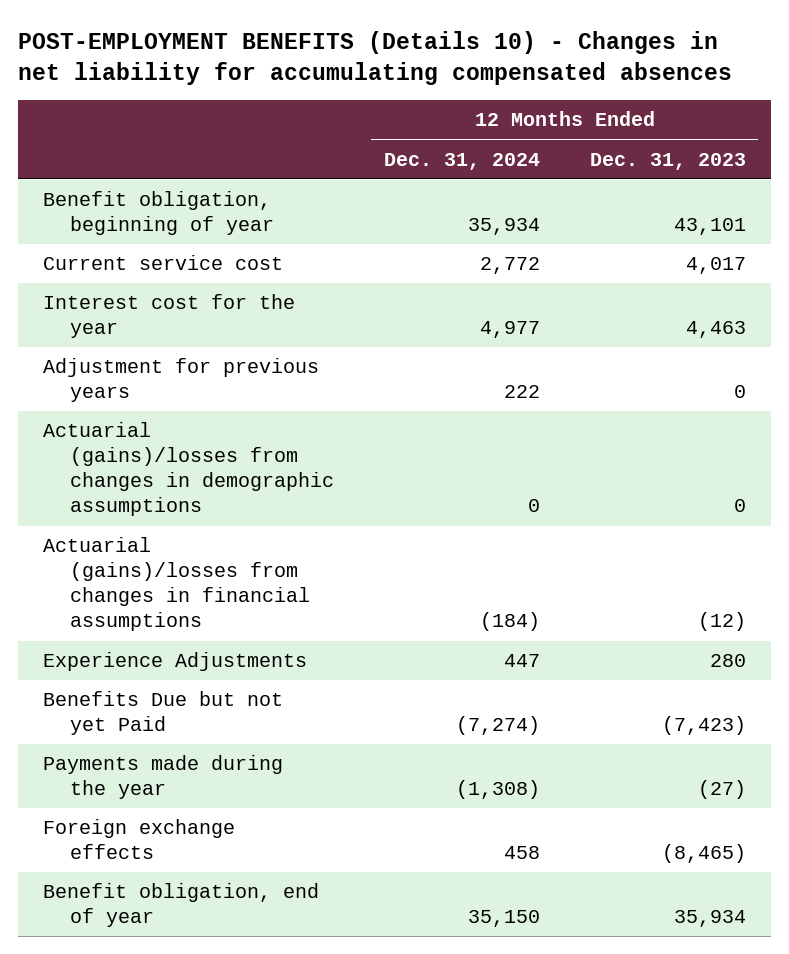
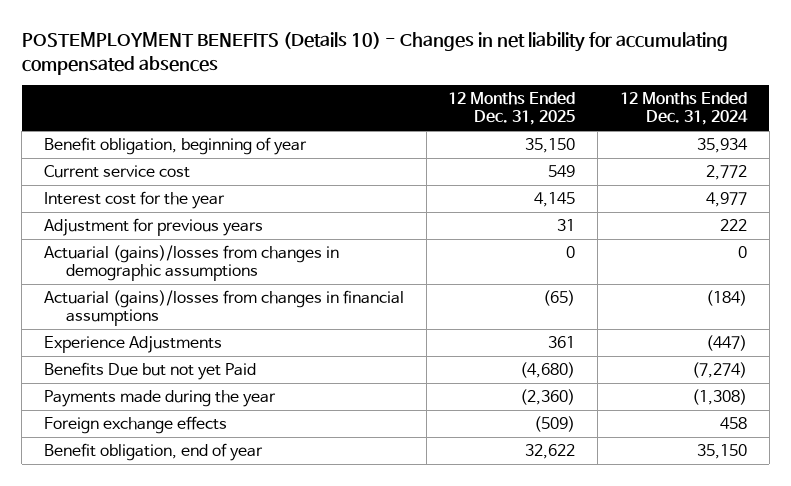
[18,31,733,85] POST-EMPLOYMENT BENEFITS (Details 10) - Changes in net liability for accumulating compensated absences -> [21,31,728,75] POSTEMPLOYMENT BENEFITS (Details 10) - Changes in net liability for accumulating compensated absences
[589,152,746,170] Dec. 31, 2023 -> none
none -> [448,92,576,126] 12 Months Ended Dec. 31, 2025
[503,654,540,668] 447 -> [705,335,747,352] (447)

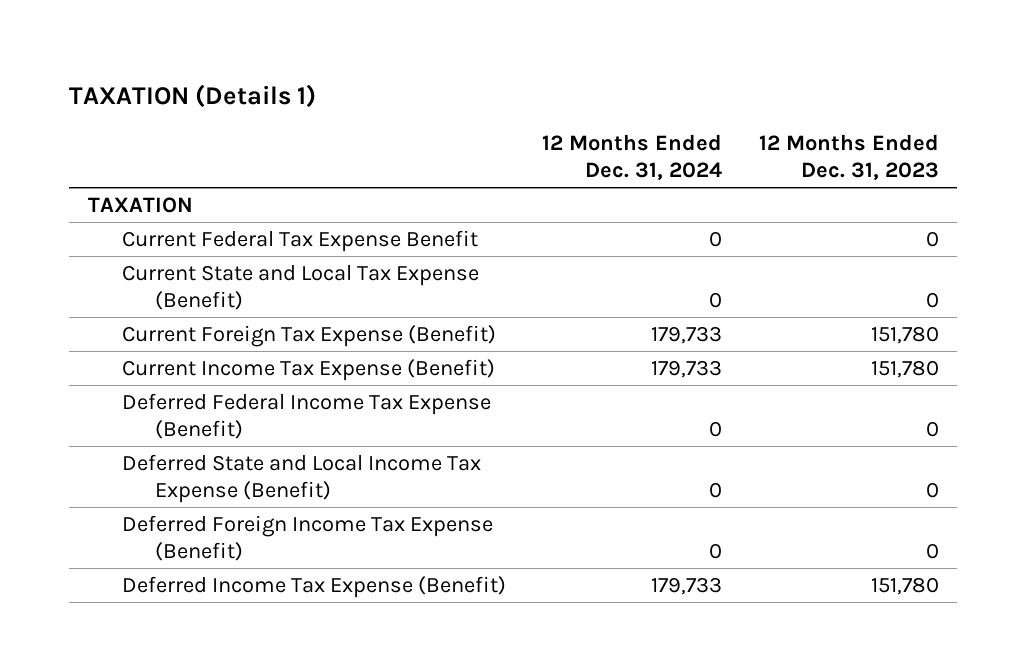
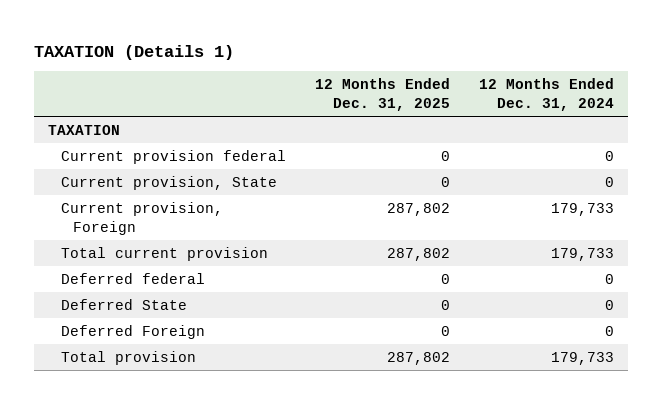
[759,133,940,181] 12 Months Ended Dec. 31, 2023 -> none
none -> [314,78,450,112] 12 Months Ended Dec. 31, 2025
[121,229,478,252] Current Federal Tax Expense Benefit -> [60,149,286,164] Current provision federal
[121,264,479,311] Current State and Local Tax Expense (Benefit) -> [60,175,277,190] Current provision, State
[121,324,496,347] Current Foreign Tax Expense (Benefit) -> [60,201,223,235] Current provision, Foreign
[121,358,495,381] Current Income Tax Expense (Benefit) -> [60,246,268,261] Total current provision
[121,392,491,440] Deferred Federal Income Tax Expense (Benefit) -> [60,272,205,284] Deferred federal
[121,453,481,504] Deferred State and Local Income Tax Expense (Benefit) -> [60,298,187,310] Deferred State
[121,514,493,562] Deferred Foreign Income Tax Expense (Benefit) -> [60,324,205,339] Deferred Foreign
[121,575,506,598] Deferred Income Tax Expense (Benefit) -> [60,350,196,365] Total provision

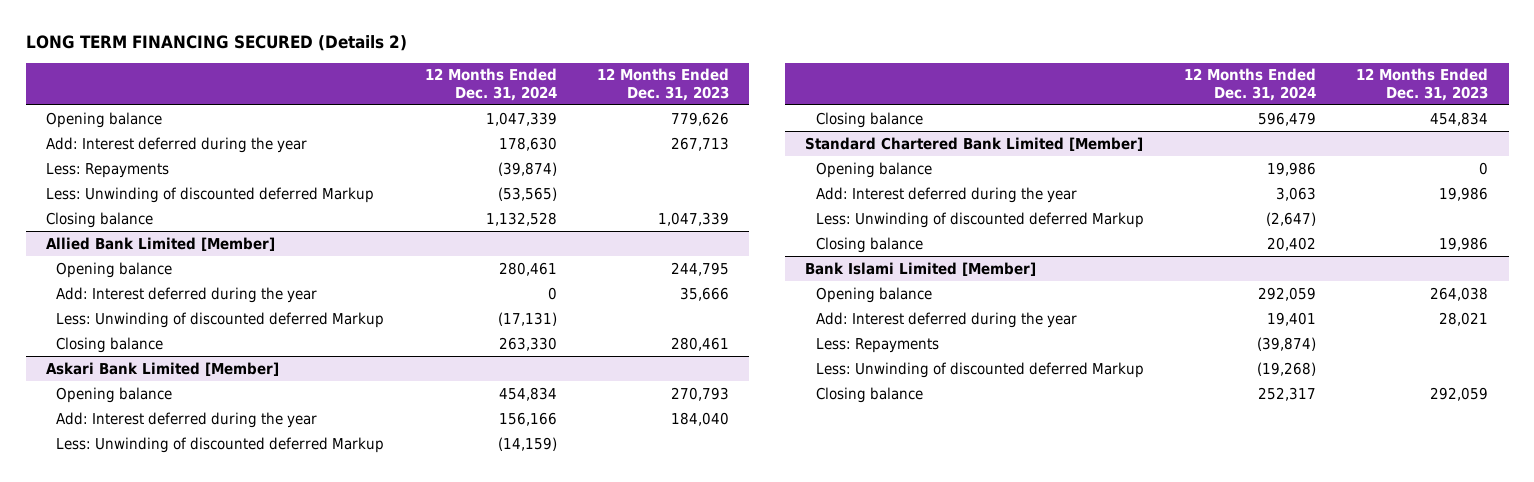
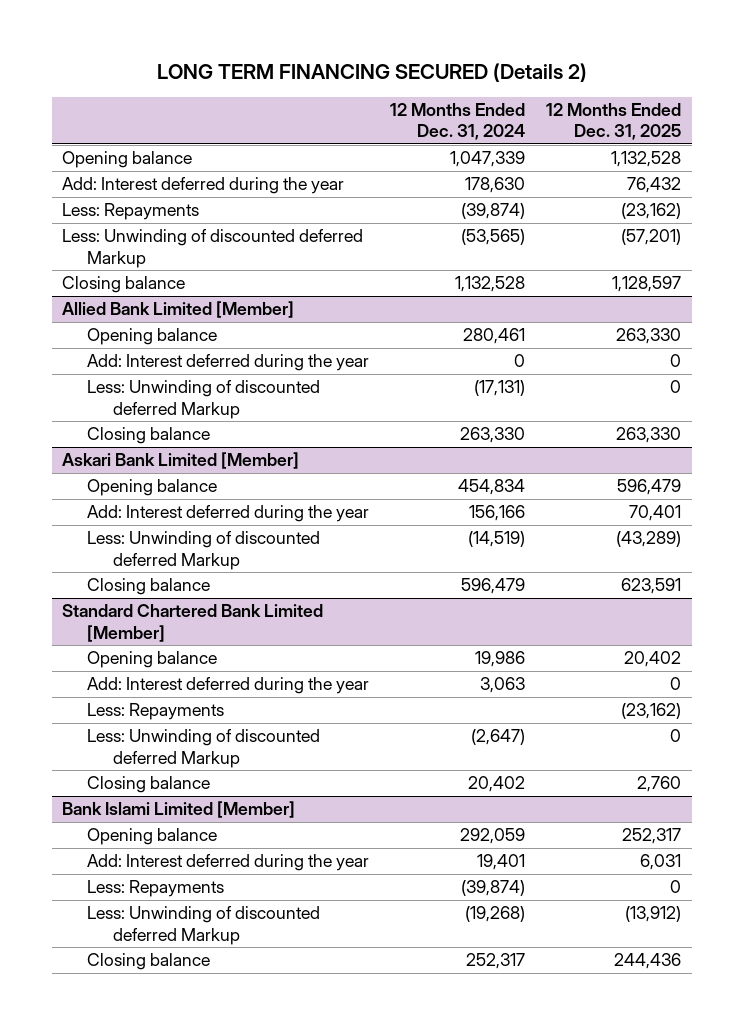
[596,68,729,101] 12 Months Ended Dec. 31, 2023 -> none
none -> [546,103,682,141] 12 Months Ended Dec. 31, 2025
[497,436,557,451] (14,159) -> [468,531,526,548] (14,519)
none -> [87,703,225,721] Less: Repayments

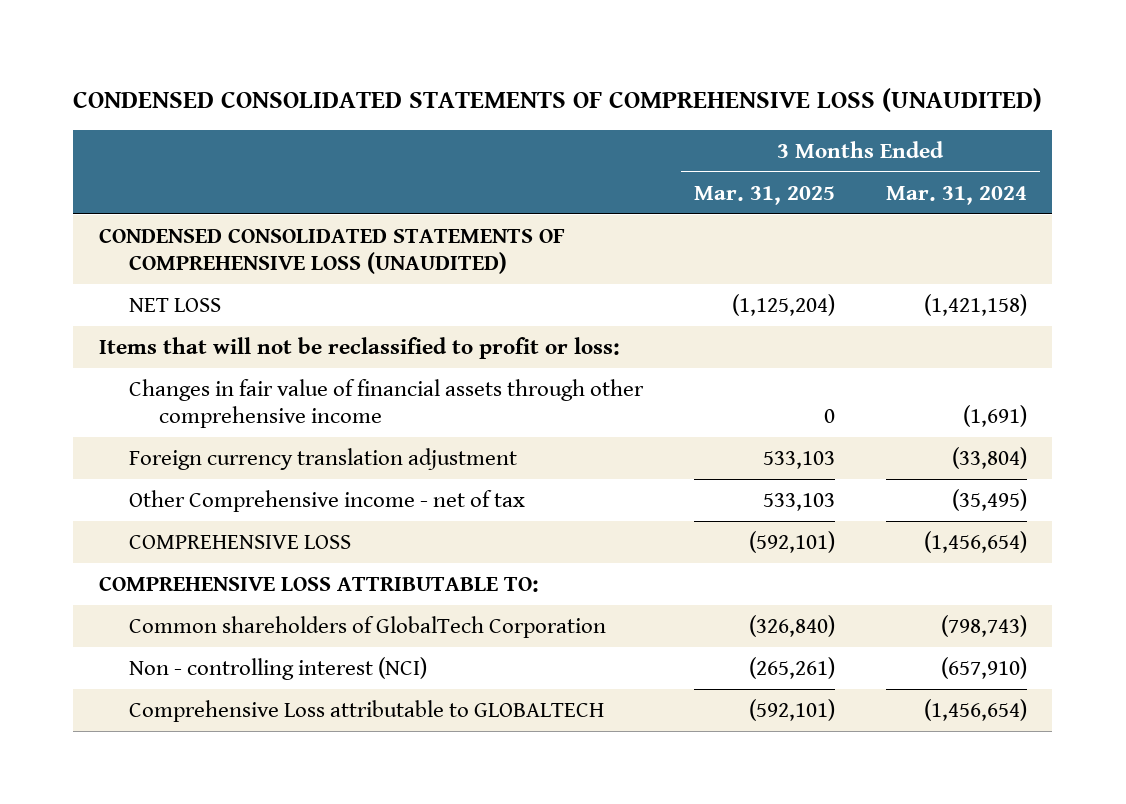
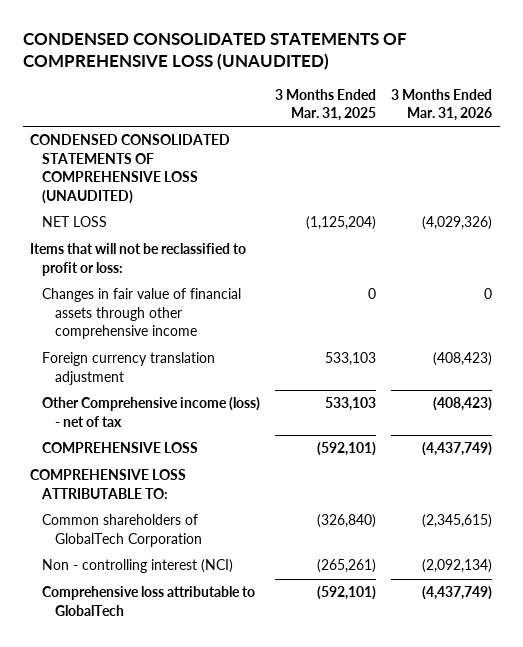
[885,185,1027,205] Mar. 31, 2024 -> none
none -> [391,88,493,121] 3 Months Ended Mar. 31, 2026
[128,489,525,512] Other Comprehensive income - net of tax -> [42,397,261,427] Other Comprehensive income (loss) - net of tax
[128,699,604,722] Comprehensive Loss attributable to GLOBALTECH -> [42,586,256,616] Comprehensive loss attributable to GlobalTech

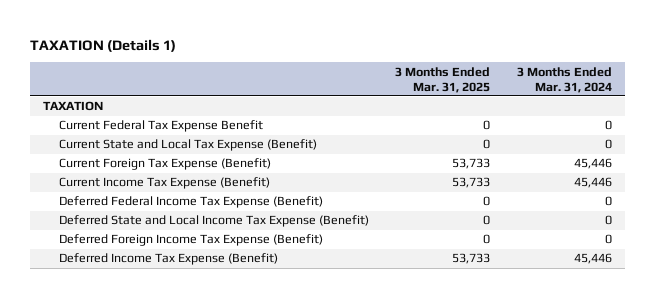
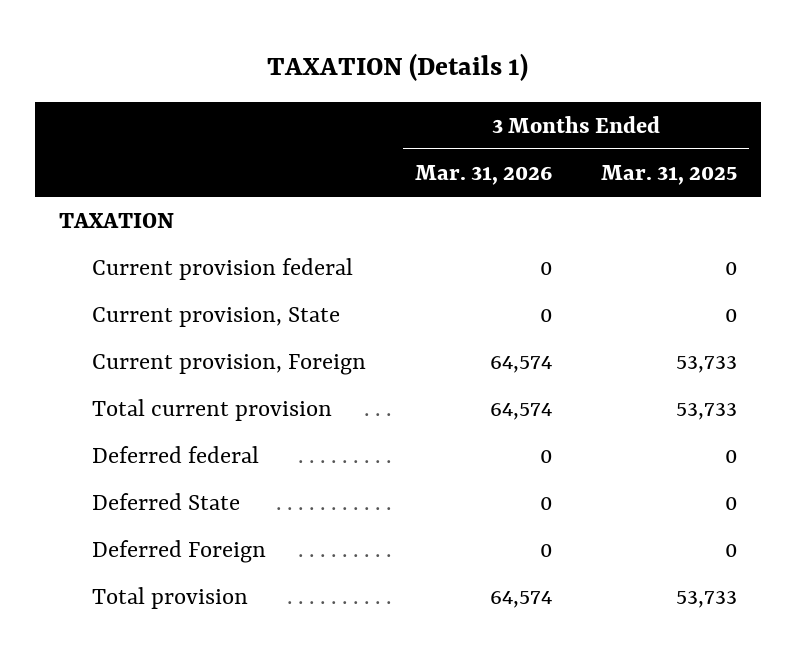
[516,66,612,93] 3 Months Ended Mar. 31, 2024 -> none
none -> [415,164,553,185] Mar. 31, 2026
[59,120,264,133] Current Federal Tax Expense Benefit -> [92,258,354,281] Current provision federal
[59,139,318,152] Current State and Local Tax Expense (Benefit) -> [92,307,341,328] Current provision, State
[59,158,272,171] Current Foreign Tax Expense (Benefit) -> [92,354,367,376] Current provision, Foreign
[59,177,271,190] Current Income Tax Expense (Benefit) -> [92,399,333,422] Total current provision
[59,196,324,209] Deferred Federal Income Tax Expense (Benefit) -> [92,446,260,464] Deferred federal
[59,215,370,228] Deferred State and Local Income Tax Expense (Benefit) -> [92,493,241,511] Deferred State
[59,234,324,247] Deferred Foreign Income Tax Expense (Benefit) -> [92,540,267,564] Deferred Foreign
[59,253,279,266] Deferred Income Tax Expense (Benefit) -> [92,587,249,610] Total provision

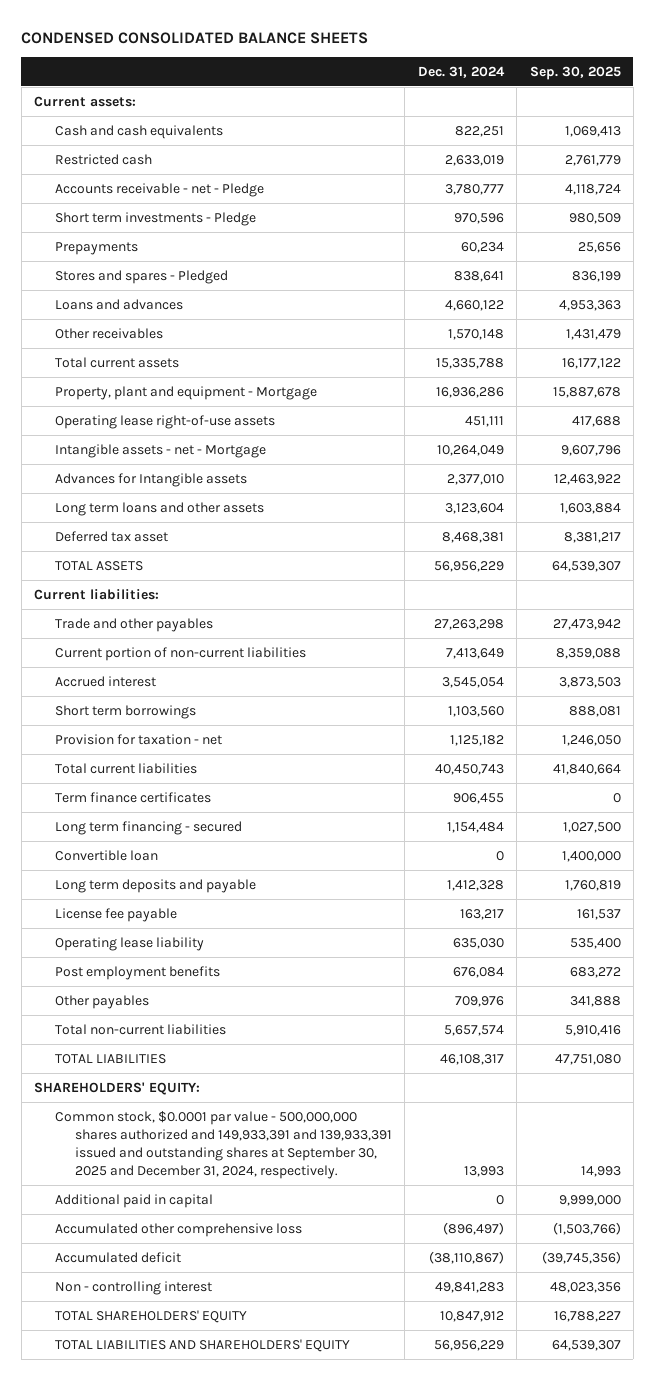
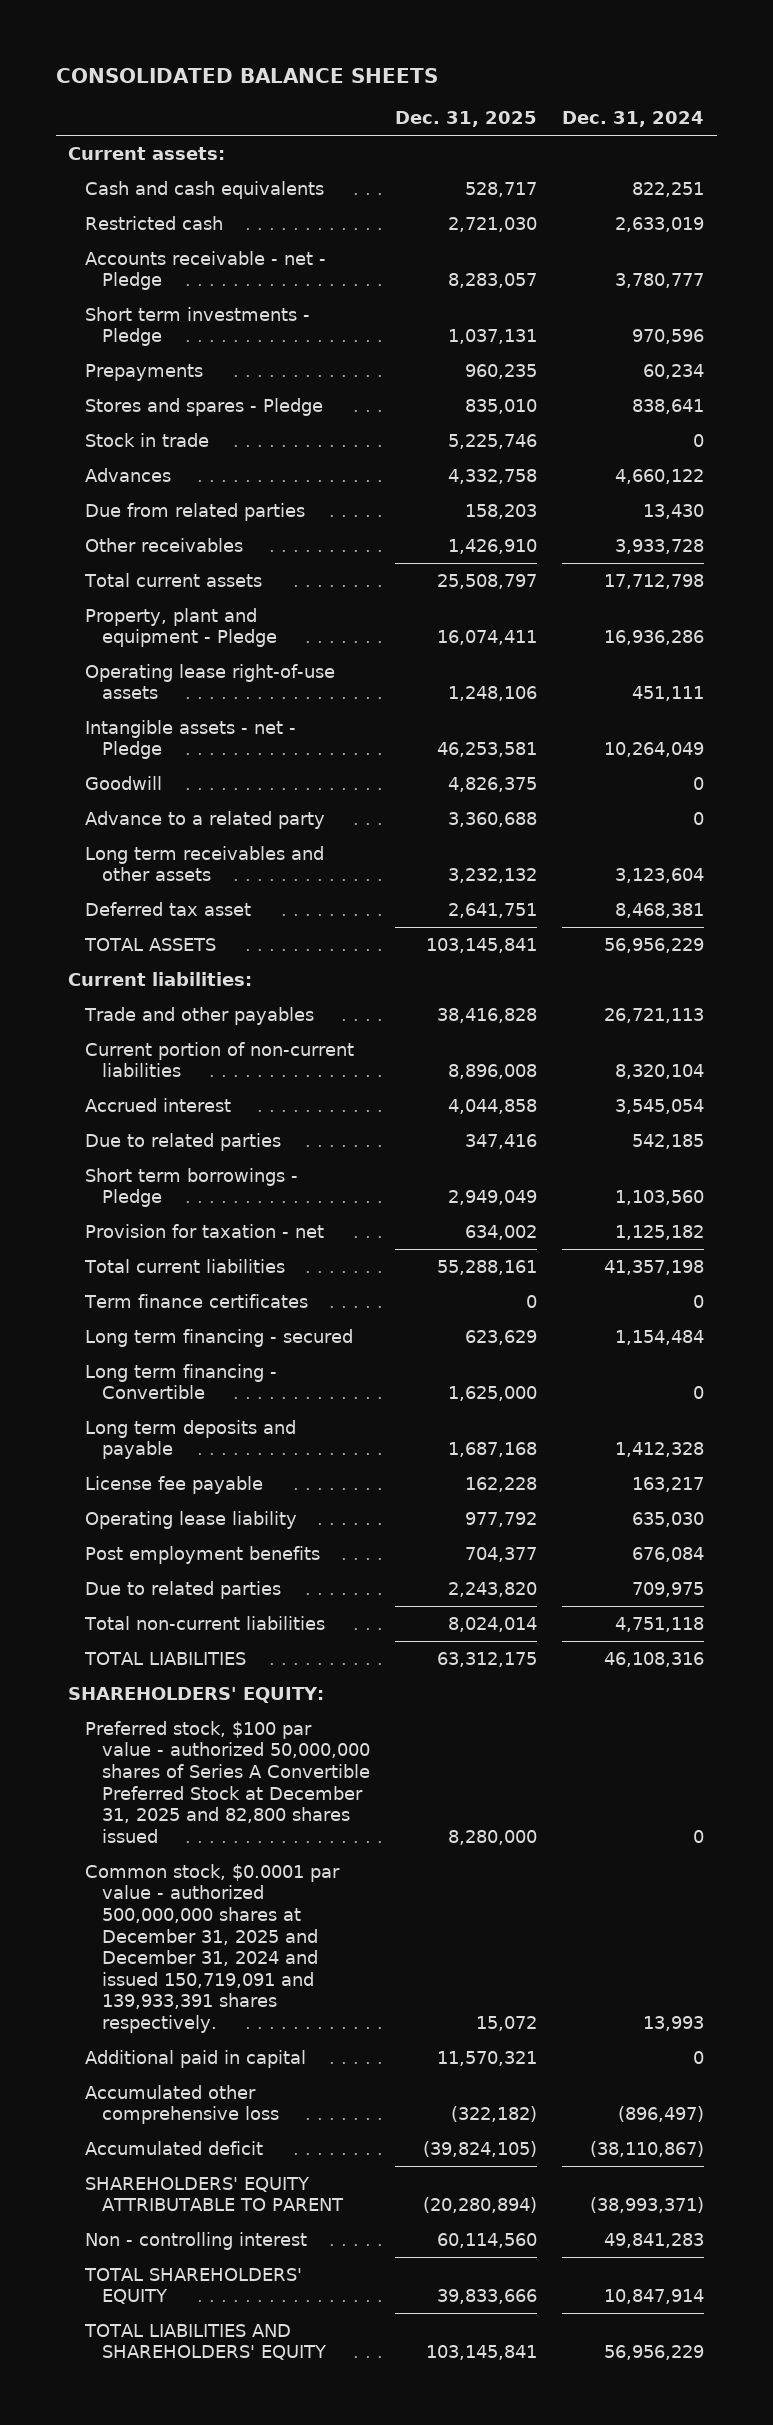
[21,31,369,44] CONDENSED CONSOLIDATED BALANCE SHEETS -> [55,67,438,83] CONSOLIDATED BALANCE SHEETS
[529,65,621,80] Sep. 30, 2025 -> none
none -> [395,111,538,128] Dec. 31, 2025
[54,269,228,284] Stores and spares - Pledged -> [85,397,324,416] Stores and spares - Pledge
none -> [85,432,210,447] Stock in trade
[54,298,183,310] Loans and advances -> [85,467,172,482] Advances
none -> [85,502,306,521] Due from related parties
[447,328,504,340] 1,570,148 -> [615,538,705,554] 3,933,728
[435,357,504,369] 15,335,788 -> [604,573,705,589] 17,712,798
[54,385,317,400] Property, plant and equipment - Mortgage -> [85,607,278,648] Property, plant and equipment - Pledge
[54,472,247,487] Advances for Intangible assets -> none
[54,443,266,458] Intangible assets - net - Mortgage -> [85,719,297,760] Intangible assets - net - Pledge
none -> [85,775,163,790] Goodwill
none -> [85,810,326,829] Advance to a related party
[54,501,264,516] Long term loans and other assets -> [85,845,325,882] Long term receivables and other assets
[433,618,504,630] 27,263,298 -> [604,1007,705,1023] 26,721,113
[445,647,504,659] 7,413,649 -> [615,1064,705,1080] 8,320,104
none -> [85,1132,282,1151] Due to related parties
[54,704,196,719] Short term borrowings -> [85,1167,299,1208] Short term borrowings - Pledge
[434,763,504,775] 40,450,743 -> [604,1259,705,1275] 41,357,198
[452,792,504,804] 906,455 -> [693,1294,705,1308] 0
[54,849,158,861] Convertible loan -> none
none -> [85,1363,278,1400] Long term financing - Convertible
[54,994,149,1009] Other payables -> none
none -> [85,1580,282,1599] Due to related parties
[443,1024,504,1036] 5,657,574 -> [615,1616,705,1632] 4,751,118
[439,1053,504,1065] 46,108,317 -> [604,1651,705,1667] 46,108,316
none -> [85,1720,371,1843] Preferred stock, $100 par value - authorized 50,000,000 shares of Series A Convertible Preferred Stock at December 31, 2025 and 82,800 shares issued
[54,1110,393,1179] Common stock, $0.0001 par value - 500,000,000 shares authorized and 149,933,391 and 139,933,391 issued and outstanding shares at September 30, 2025 and December 31, 2024, respectively. -> [85,1863,341,2033] Common stock, $0.0001 par value - authorized 500,000,000 shares at December 31, 2025 and December 31, 2024 and issued 150,719,091 and 139,933,391 shares respectively.
none -> [85,2176,345,2212] SHAREHOLDERS' EQUITY ATTRIBUTABLE TO PARENT
[439,1310,504,1322] 10,847,912 -> [604,2289,705,2305] 10,847,914

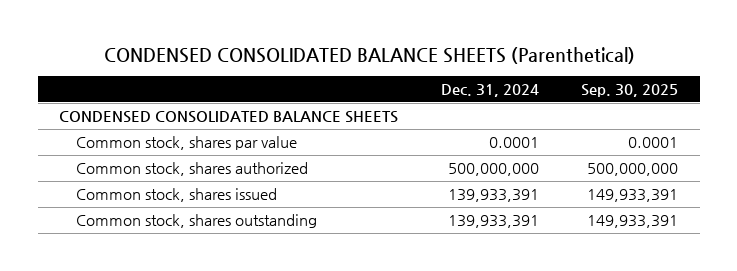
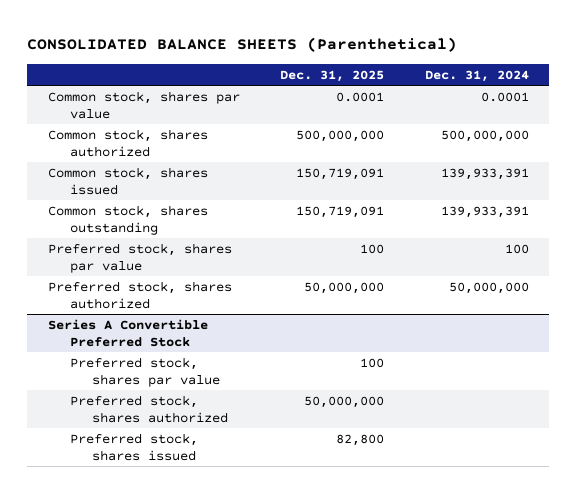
[103,47,635,65] CONDENSED CONSOLIDATED BALANCE SHEETS (Parenthetical) -> [27,37,458,53] CONSOLIDATED BALANCE SHEETS (Parenthetical)
[581,84,679,98] Sep. 30, 2025 -> none
none -> [280,69,385,82] Dec. 31, 2025
[59,111,399,124] CONDENSED CONSOLIDATED BALANCE SHEETS -> none
none -> [47,243,232,273] Preferred stock, shares par value
none -> [47,281,232,309] Preferred stock, shares authorized
none -> [47,319,208,347] Series A Convertible Preferred Stock
none -> [69,357,221,387] Preferred stock, shares par value
none -> [69,395,229,423] Preferred stock, shares authorized
none -> [69,433,198,461] Preferred stock, shares issued

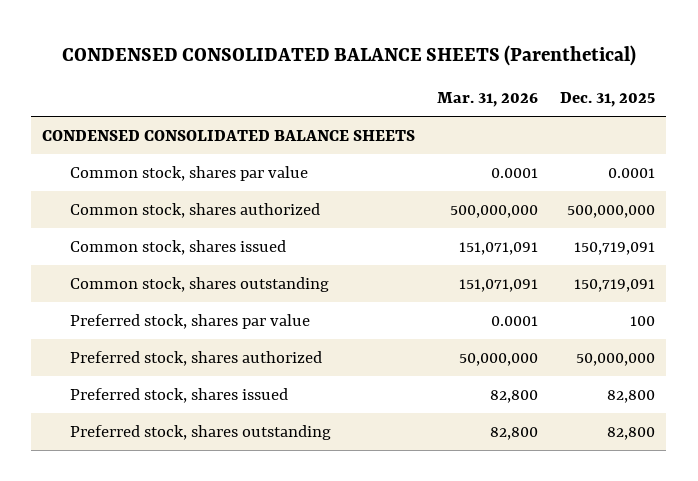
[27,37,458,53] CONSOLIDATED BALANCE SHEETS (Parenthetical) -> [61,44,636,66] CONDENSED CONSOLIDATED BALANCE SHEETS (Parenthetical)
[424,69,529,82] Dec. 31, 2024 -> none
none -> [437,92,539,108] Mar. 31, 2026
none -> [42,129,416,141] CONDENSED CONSOLIDATED BALANCE SHEETS
[47,319,208,347] Series A Convertible Preferred Stock -> none
[69,357,221,387] Preferred stock, shares par value -> none
[69,395,229,423] Preferred stock, shares authorized -> none
none -> [70,424,332,440] Preferred stock, shares outstanding

